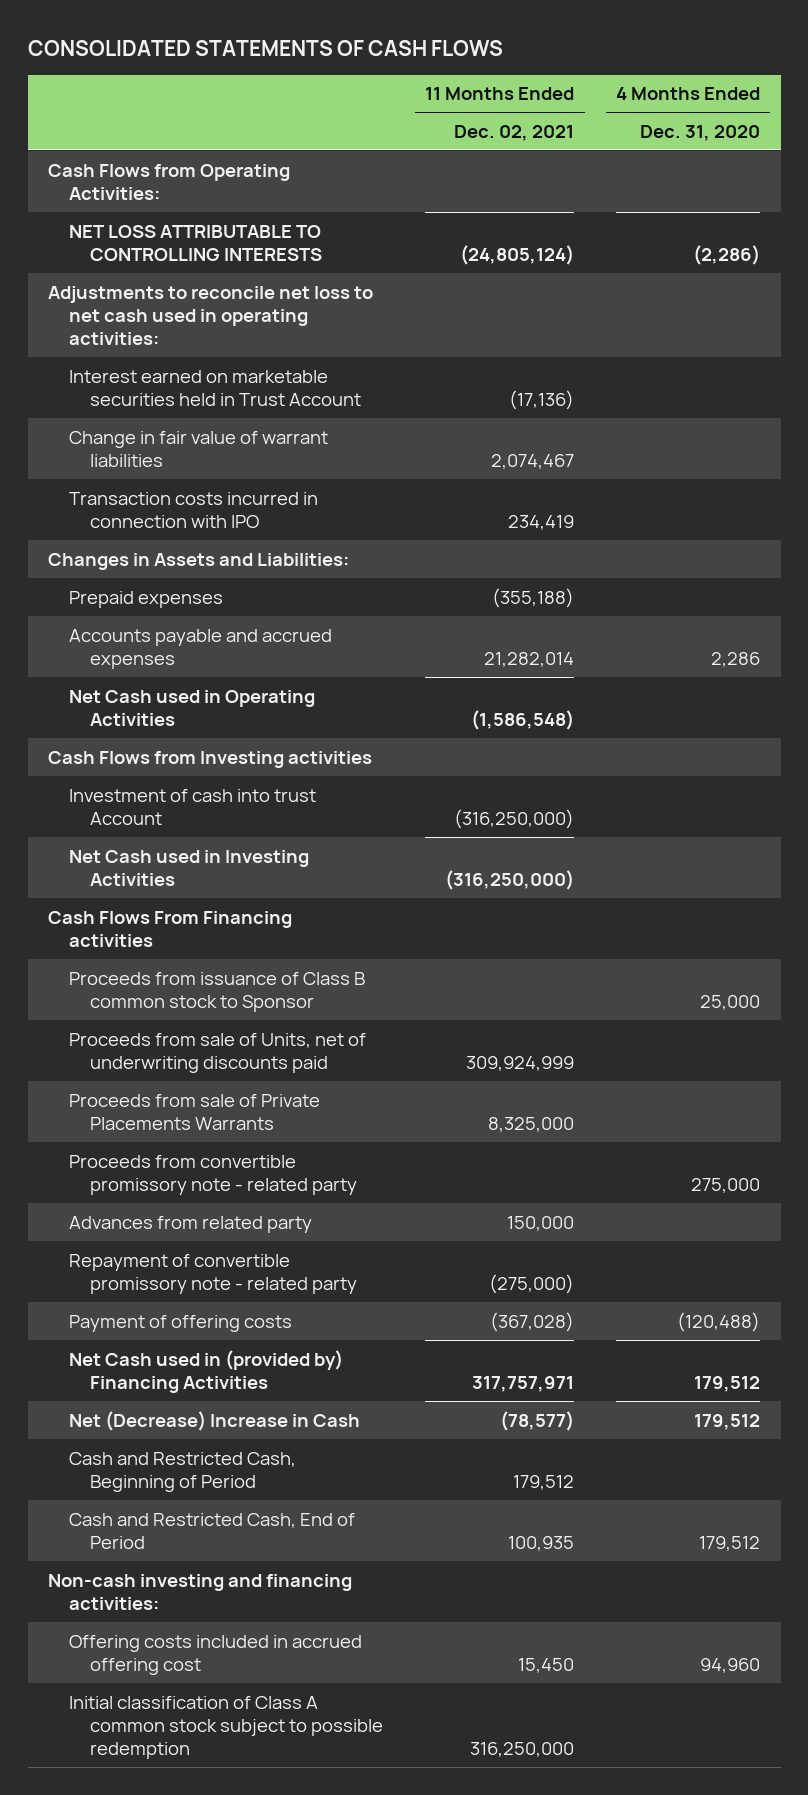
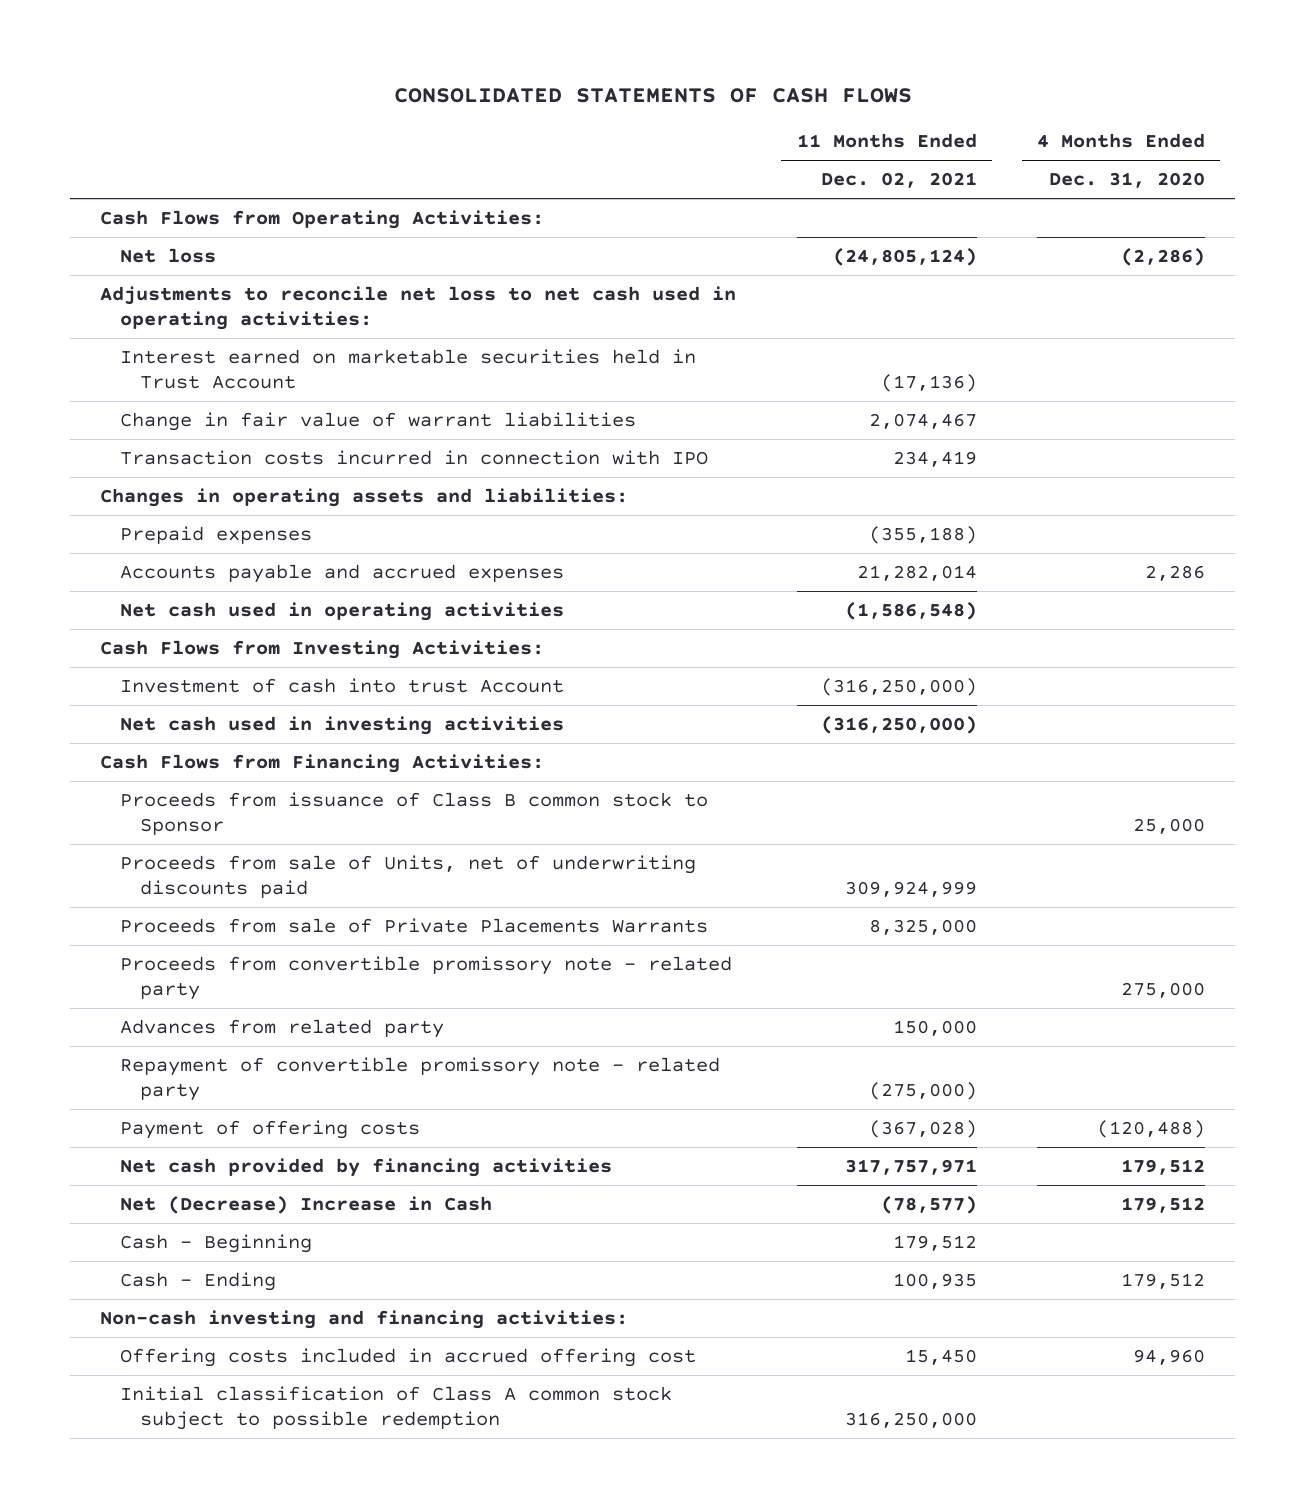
[69,224,323,261] NET LOSS ATTRIBUTABLE TO CONTROLLING INTERESTS -> [120,247,217,263] Net loss
[48,552,350,570] Changes in Assets and Liabilities: -> [100,487,629,507] Changes in operating assets and liabilities:
[69,689,316,726] Net Cash used in Operating Activities -> [120,601,565,621] Net cash used in operating activities
[48,750,373,768] Cash Flows from Investing activities -> [100,639,545,659] Cash Flows from Investing Activities:
[69,849,310,886] Net Cash used in Investing Activities -> [120,715,565,735] Net cash used in investing activities
[48,910,293,947] Cash Flows From Financing activities -> [100,753,545,773] Cash Flows from Financing Activities:
[69,1349,344,1393] Net Cash used in (provided by) Financing Activities -> [120,1157,613,1177] Net cash provided by financing activities
[69,1451,297,1492] Cash and Restricted Cash, Beginning of Period -> [120,1233,313,1253] Cash - Beginning
[69,1512,356,1549] Cash and Restricted Cash, End of Period -> [120,1271,277,1291] Cash - Ending

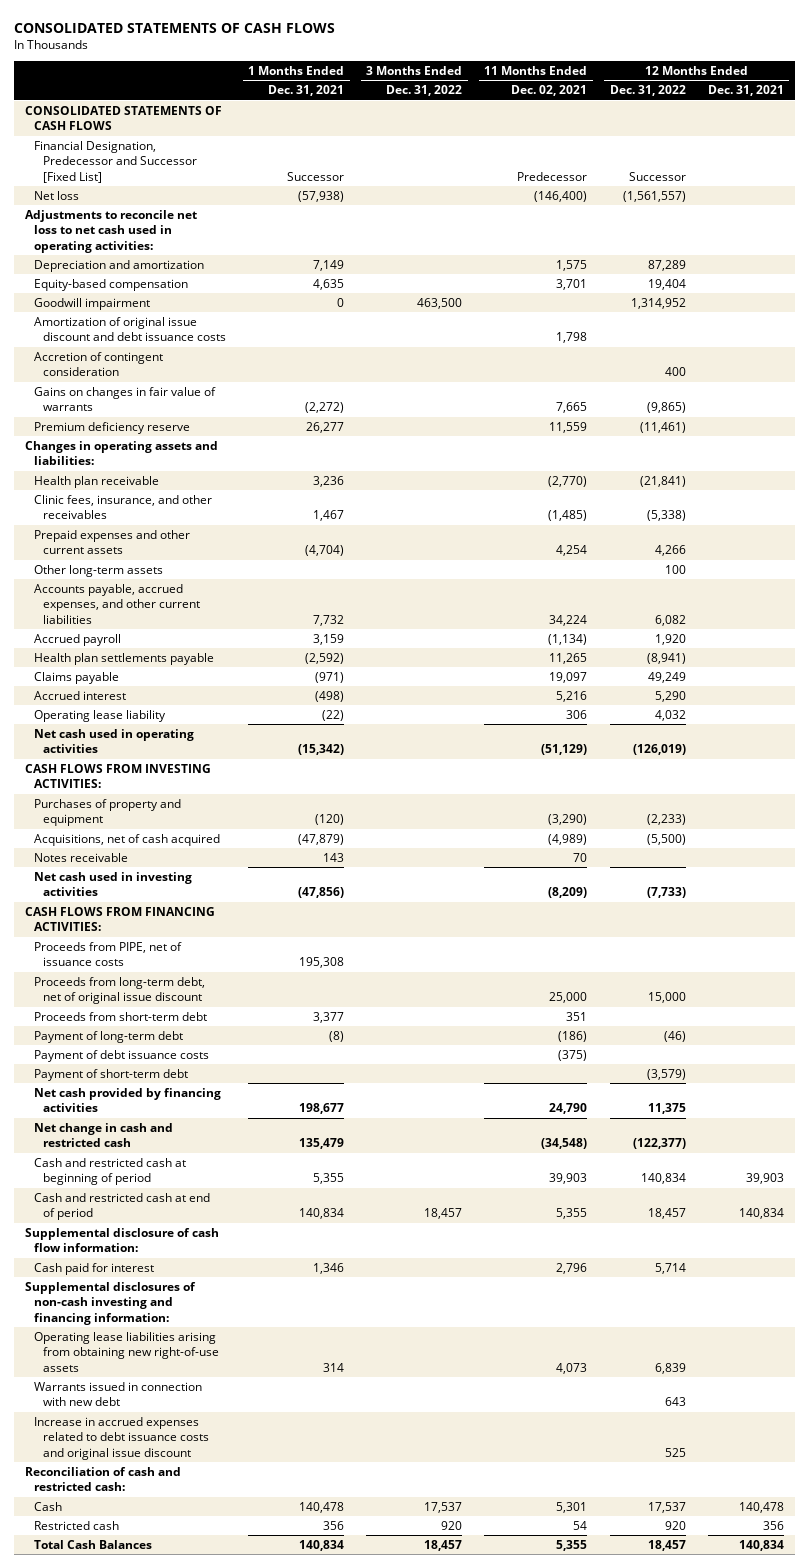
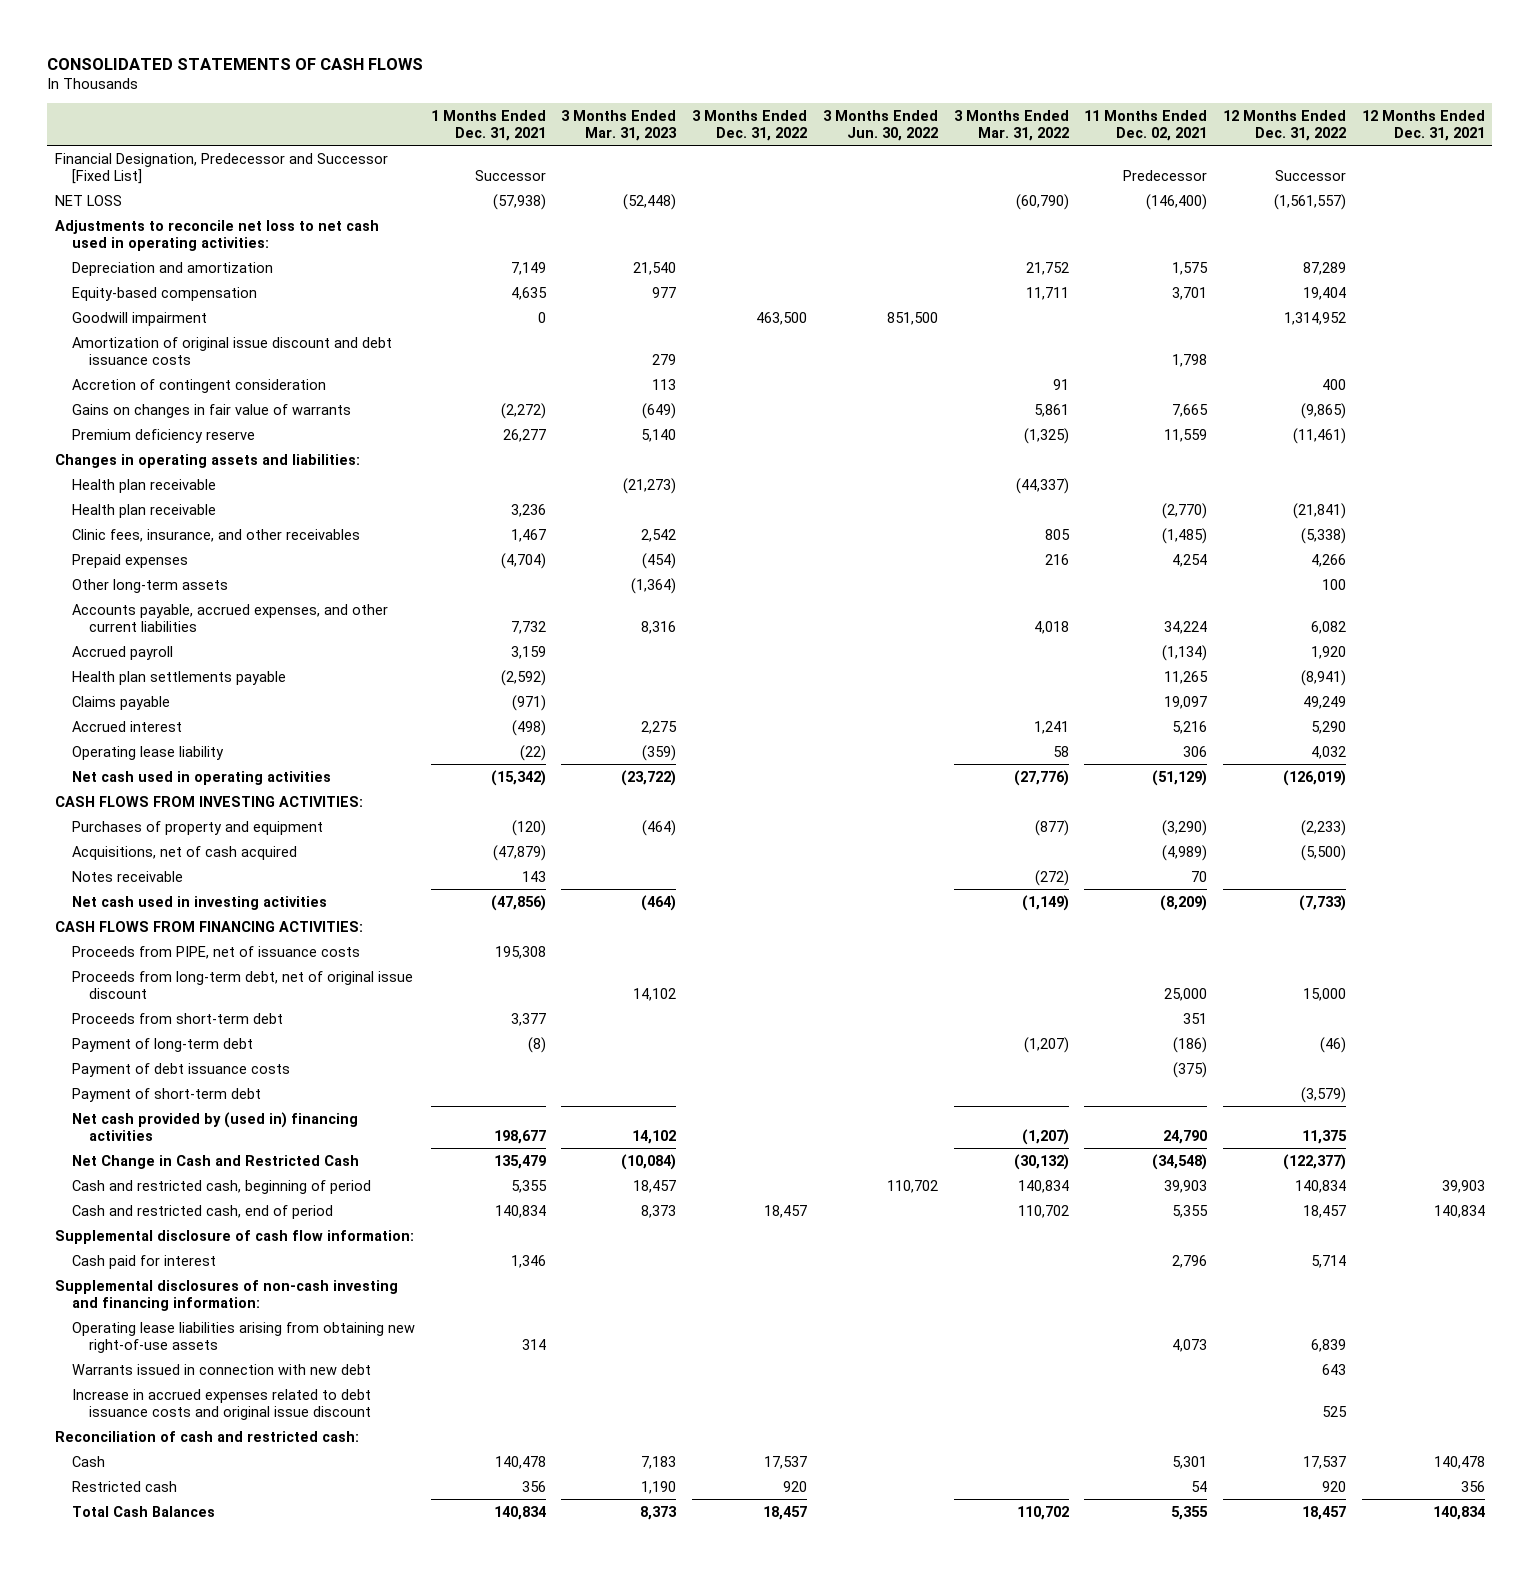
none -> [561,109,678,142] 3 Months Ended Mar. 31, 2023
none -> [822,109,938,142] 3 Months Ended Jun. 30, 2022
none -> [953,109,1069,142] 3 Months Ended Mar. 31, 2022
[25,105,223,131] CONSOLIDATED STATEMENTS OF CASH FLOWS -> none
[34,190,80,200] Net loss -> [55,194,123,206] NET LOSS
none -> [71,478,216,493] Health plan receivable
[34,529,191,555] Prepaid expenses and other current assets -> [71,553,188,568] Prepaid expenses
[34,1087,222,1113] Net cash provided by financing activities -> [71,1111,358,1141] Net cash provided by (used in) financing activities
[34,1122,174,1148] Net change in cash and restricted cash -> [71,1154,359,1169] Net Change in Cash and Restricted Cash
[34,1157,187,1186] Cash and restricted cash at beginning of period -> [71,1179,371,1194] Cash and restricted cash, beginning of period
[34,1192,211,1221] Cash and restricted cash at end of period -> [71,1204,333,1219] Cash and restricted cash, end of period

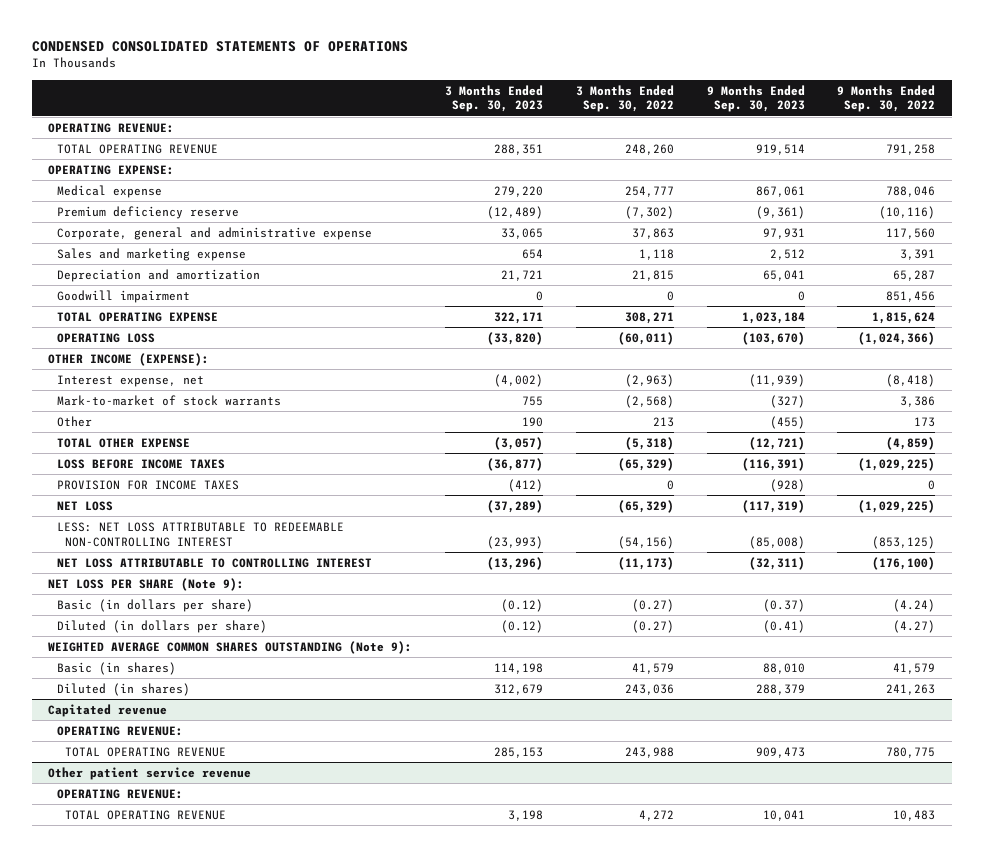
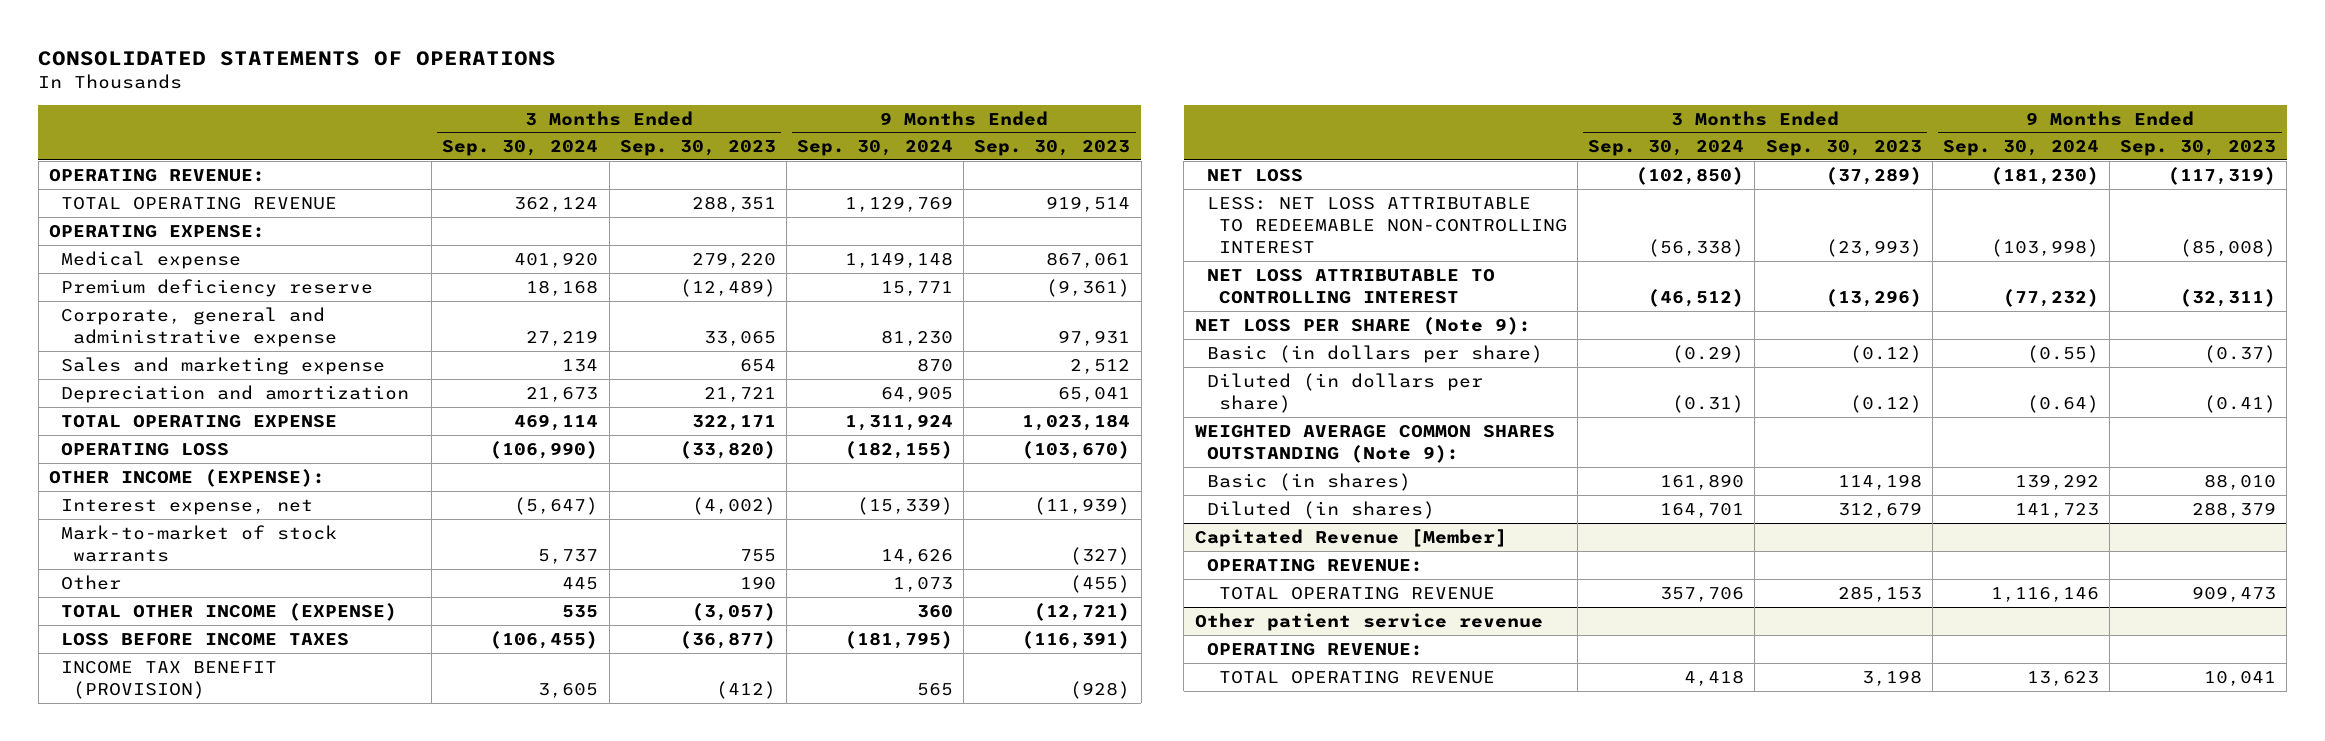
[31,40,408,52] CONDENSED CONSOLIDATED STATEMENTS OF OPERATIONS -> [38,50,557,66] CONSOLIDATED STATEMENTS OF OPERATIONS
[575,84,674,113] 3 Months Ended Sep. 30, 2022 -> none
[837,84,936,113] 9 Months Ended Sep. 30, 2022 -> none
none -> [442,140,599,157] Sep. 30, 2024
none -> [797,140,954,157] Sep. 30, 2024
[56,289,190,303] Goodwill impairment -> none
[56,437,190,448] TOTAL OTHER EXPENSE -> [60,602,397,621] TOTAL OTHER INCOME (EXPENSE)
[56,479,239,490] PROVISION FOR INCOME TAXES -> [60,660,277,699] INCOME TAX BENEFIT (PROVISION)
[48,703,168,717] Capitated revenue -> [1194,528,1507,547] Capitated Revenue [Member]

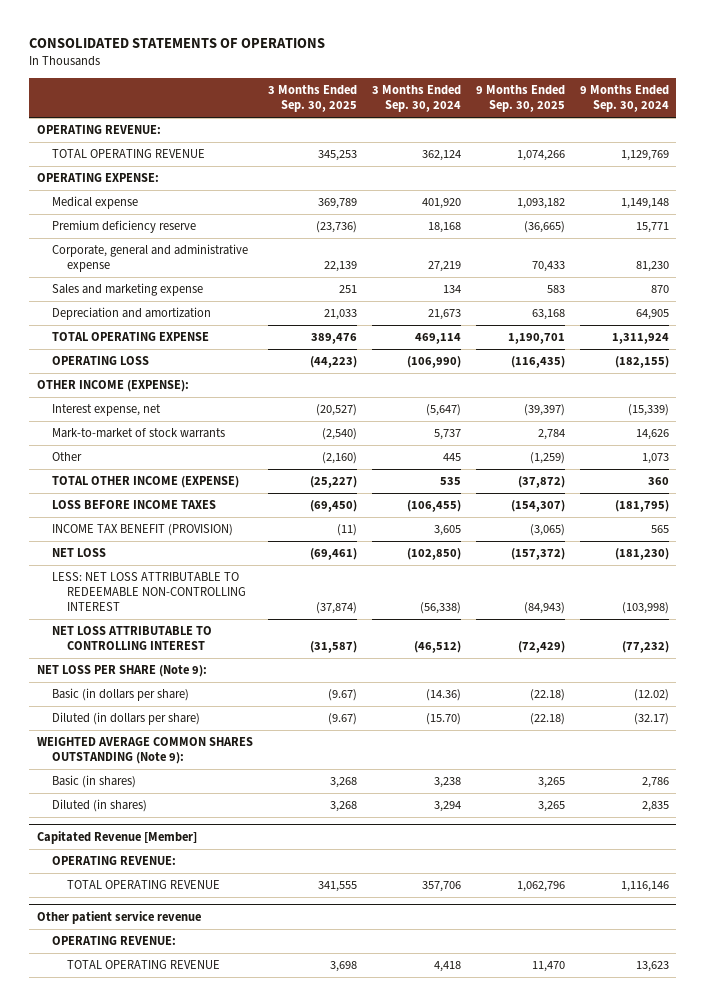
[619,140,776,157] Sep. 30, 2023 -> none
[974,140,1131,157] Sep. 30, 2023 -> none
none -> [267,85,357,113] 3 Months Ended Sep. 30, 2025
none -> [475,85,565,113] 9 Months Ended Sep. 30, 2025
[1672,344,1745,363] (0.29) -> [425,689,461,702] (14.36)
[2026,344,2099,363] (0.55) -> [633,689,669,702] (12.02)
[1672,394,1745,413] (0.31) -> [425,713,461,726] (15.70)
[2026,394,2099,413] (0.64) -> [633,713,669,726] (32.17)
[1660,473,1745,490] 161,890 -> [433,777,461,789] 3,238
[2014,473,2099,490] 139,292 -> [641,777,669,789] 2,786
[1660,502,1745,518] 164,701 -> [433,801,461,813] 3,294
[2014,502,2099,518] 141,723 -> [641,801,669,813] 2,835

